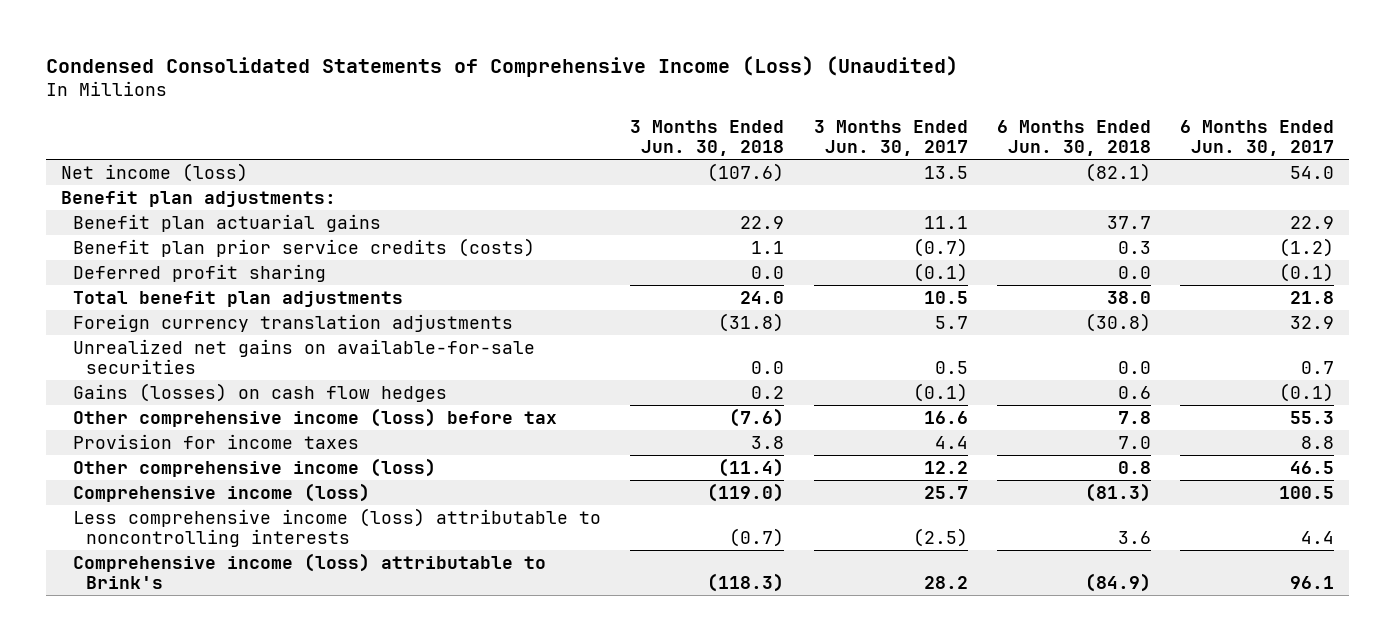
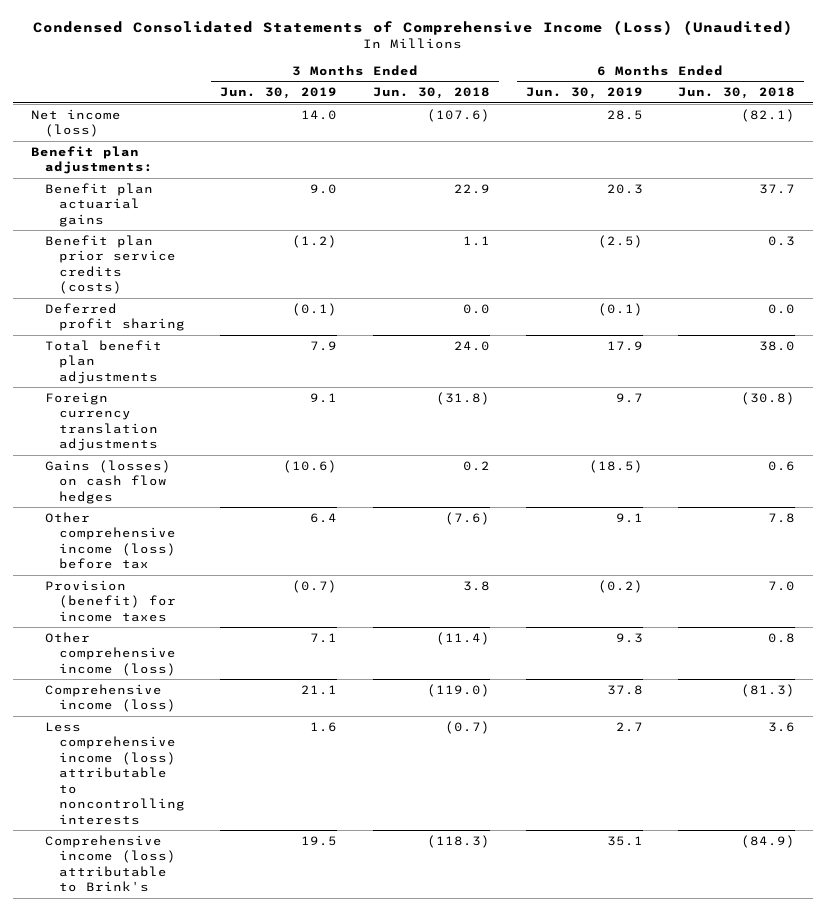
[813,119,968,156] 3 Months Ended Jun. 30, 2017 -> none
[1180,119,1335,156] 6 Months Ended Jun. 30, 2017 -> none
none -> [220,87,338,100] Jun. 30, 2019
none -> [525,87,643,100] Jun. 30, 2019
[73,338,536,374] Unrealized net gains on available-for-sale securities -> none
[73,433,360,449] Provision for income taxes -> [44,579,176,622] Provision (benefit) for income taxes

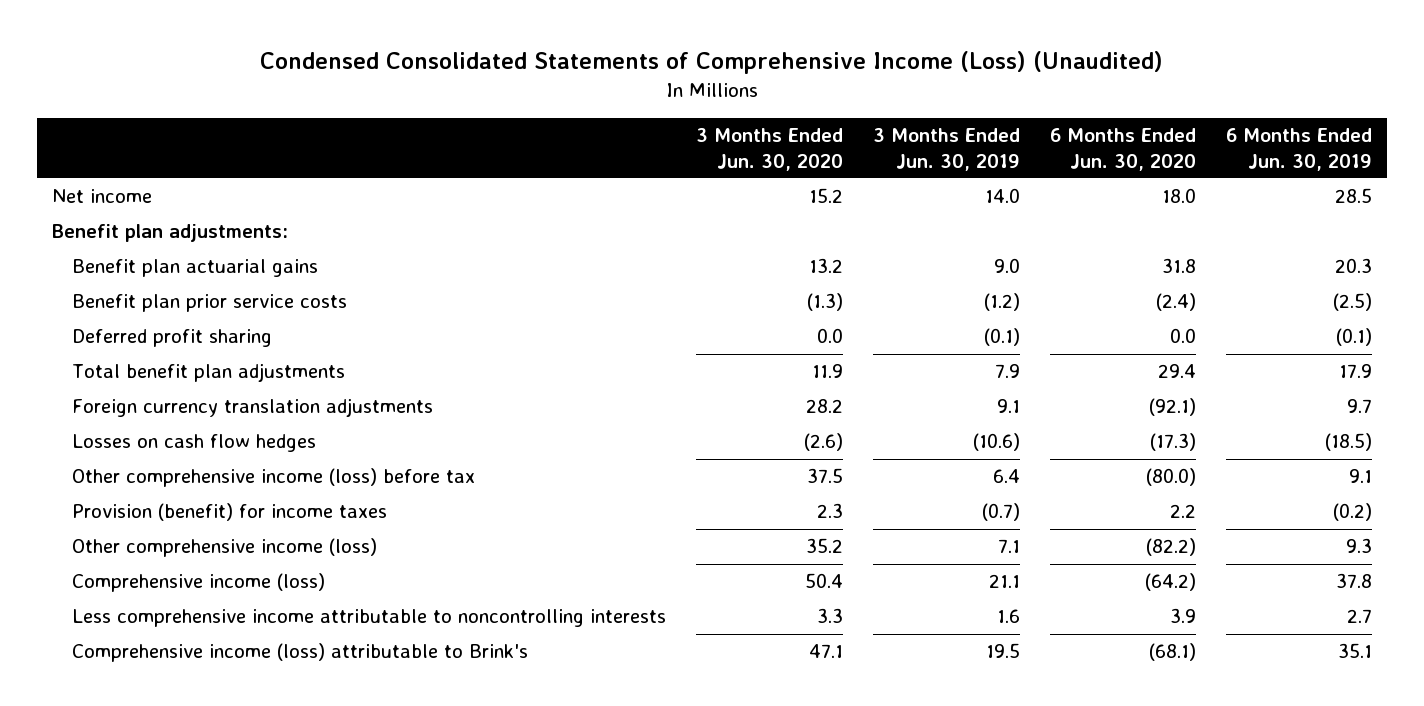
[372,87,490,100] Jun. 30, 2018 -> none
[678,87,796,100] Jun. 30, 2018 -> none
none -> [696,128,844,171] 3 Months Ended Jun. 30, 2020
none -> [1049,128,1196,171] 6 Months Ended Jun. 30, 2020
[30,108,121,138] Net income (loss) -> [52,189,153,204] Net income
[44,234,176,295] Benefit plan prior service credits (costs) -> [72,294,348,313] Benefit plan prior service costs
[44,459,171,504] Gains (losses) on cash flow hedges -> [72,434,317,453] Losses on cash flow hedges
[44,721,185,825] Less comprehensive income (loss) attributable to noncontrolling interests -> [72,609,667,628] Less comprehensive income attributable to noncontrolling interests

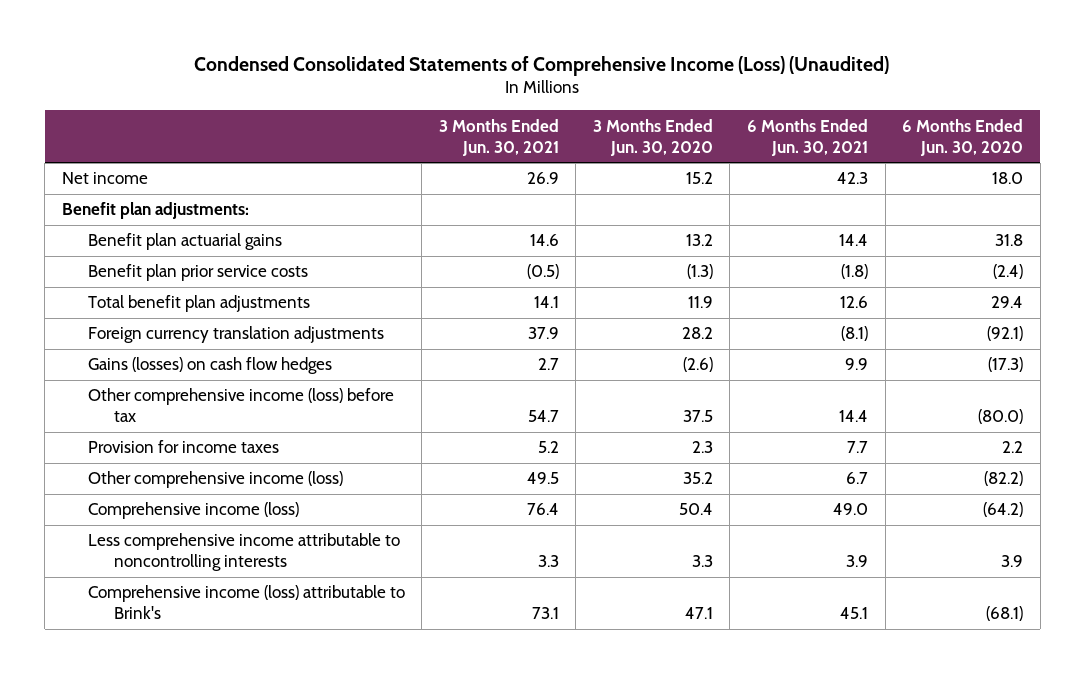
[872,128,1020,171] 3 Months Ended Jun. 30, 2019 -> none
[1225,128,1372,171] 6 Months Ended Jun. 30, 2019 -> none
none -> [438,118,559,156] 3 Months Ended Jun. 30, 2021
none -> [747,118,869,156] 6 Months Ended Jun. 30, 2021
[72,329,273,348] Deferred profit sharing -> none
[72,434,317,453] Losses on cash flow hedges -> [87,357,332,375] Gains (losses) on cash flow hedges
[72,503,388,522] Provision (benefit) for income taxes -> [87,440,279,454] Provision for income taxes

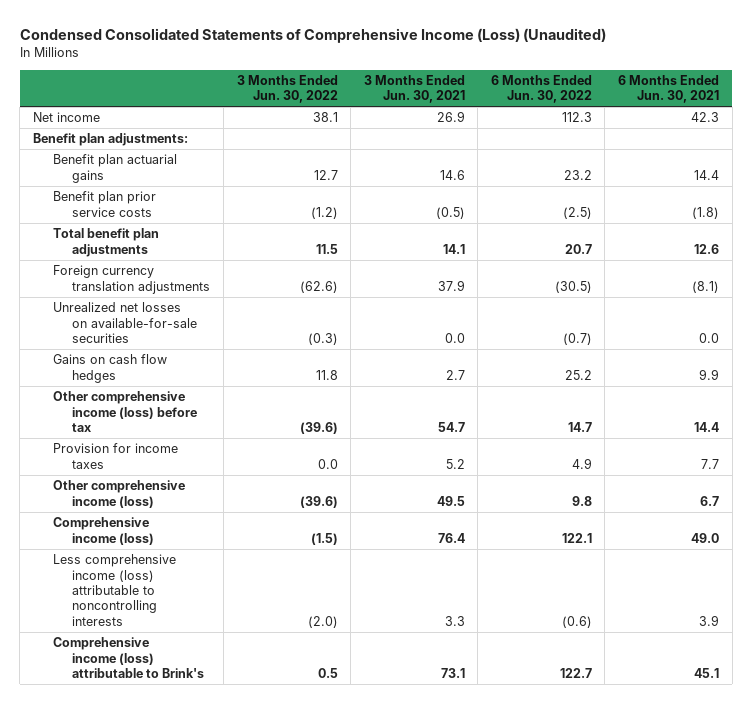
[592,118,713,156] 3 Months Ended Jun. 30, 2020 -> none
[902,118,1024,156] 6 Months Ended Jun. 30, 2020 -> none
none -> [236,74,338,104] 3 Months Ended Jun. 30, 2022
none -> [490,74,592,104] 6 Months Ended Jun. 30, 2022
none -> [52,302,198,343] Unrealized net losses on available-for-sale securities
[87,357,332,375] Gains (losses) on cash flow hedges -> [52,354,167,383] Gains on cash flow hedges
[87,533,400,572] Less comprehensive income attributable to noncontrolling interests -> [52,554,176,626] Less comprehensive income (loss) attributable to noncontrolling interests

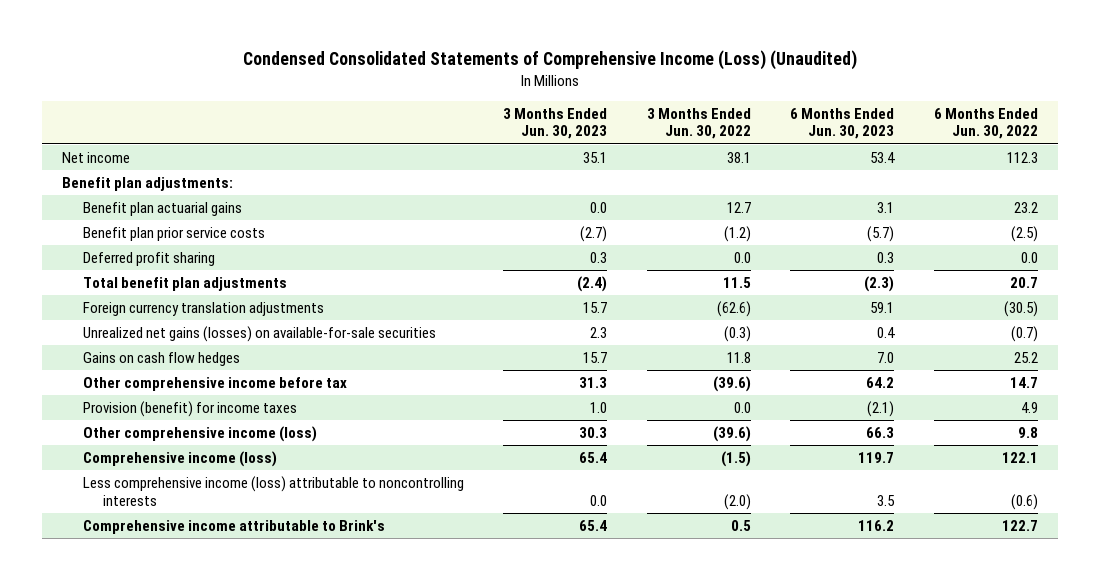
[363,74,465,104] 3 Months Ended Jun. 30, 2021 -> none
[618,74,720,104] 6 Months Ended Jun. 30, 2021 -> none
none -> [503,107,608,140] 3 Months Ended Jun. 30, 2023
none -> [790,107,895,140] 6 Months Ended Jun. 30, 2023
none -> [82,252,215,267] Deferred profit sharing
[52,302,198,343] Unrealized net losses on available-for-sale securities -> [82,326,436,343] Unrealized net gains (losses) on available-for-sale securities
[52,391,198,432] Other comprehensive income (loss) before tax -> [82,377,347,392] Other comprehensive income before tax
[52,443,178,469] Provision for income taxes -> [82,401,297,418] Provision (benefit) for income taxes
[52,637,205,678] Comprehensive income (loss) attributable to Brink's -> [82,520,385,535] Comprehensive income attributable to Brink's

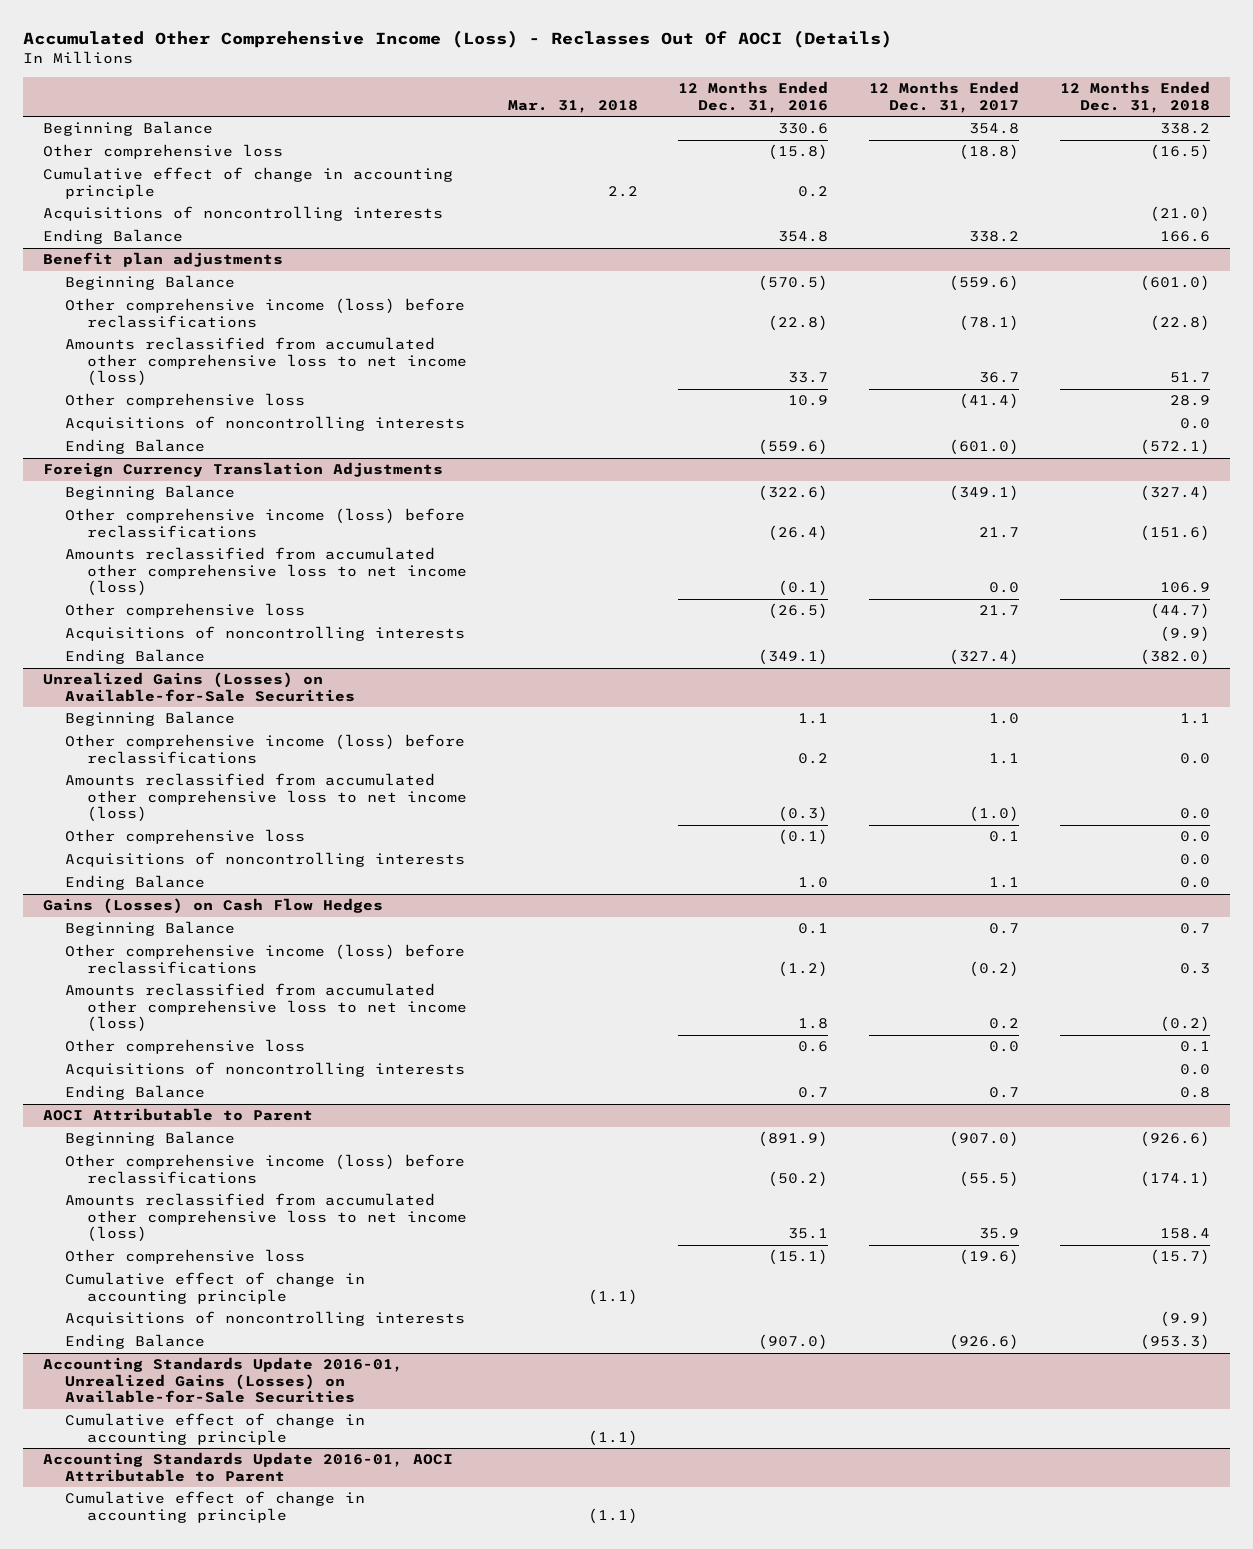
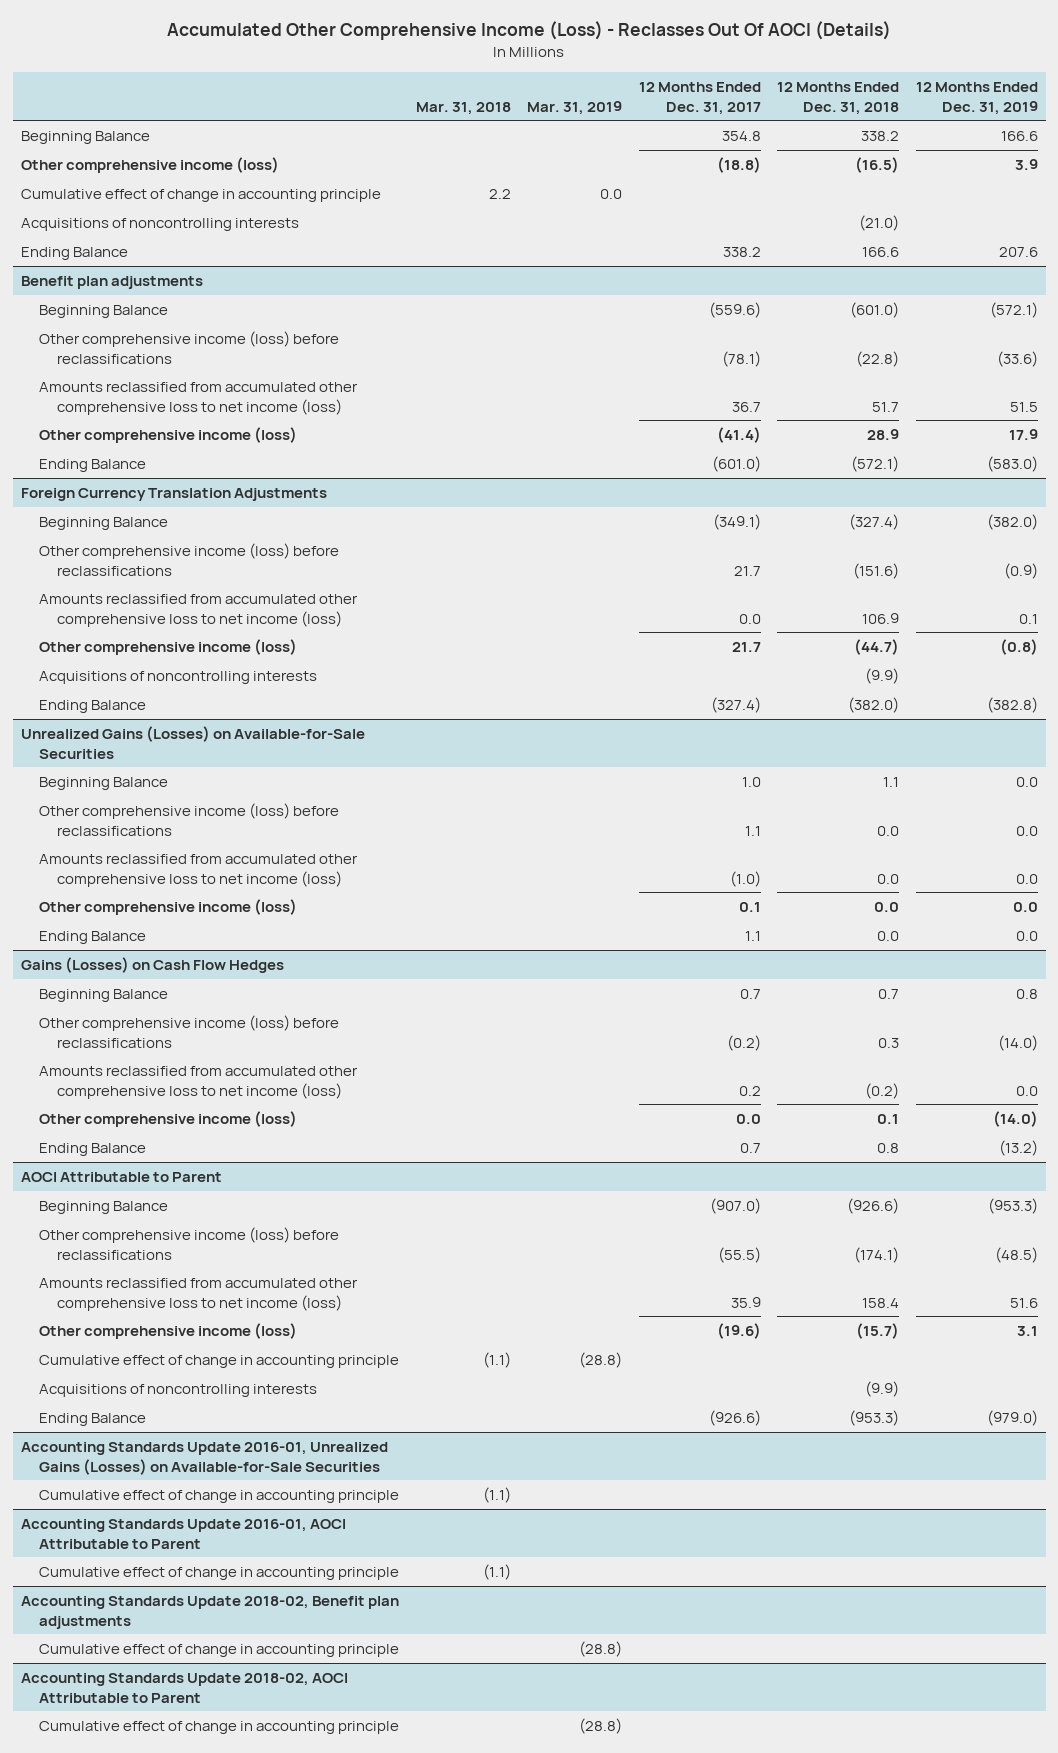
[678,80,829,113] 12 Months Ended Dec. 31, 2016 -> none
none -> [527,100,623,115] Mar. 31, 2019
none -> [915,81,1038,115] 12 Months Ended Dec. 31, 2019
[43,144,284,160] Other comprehensive loss -> [20,156,279,173] Other comprehensive income (loss)
[65,416,466,432] Acquisitions of noncontrolling interests -> none
[65,393,306,409] Other comprehensive loss -> [39,426,298,443] Other comprehensive income (loss)
[65,603,306,619] Other comprehensive loss -> [39,638,298,655] Other comprehensive income (loss)
[65,852,466,868] Acquisitions of noncontrolling interests -> none
[65,829,306,845] Other comprehensive loss -> [39,898,298,915] Other comprehensive income (loss)
[65,1062,466,1078] Acquisitions of noncontrolling interests -> none
[65,1039,306,1055] Other comprehensive loss -> [39,1110,298,1127] Other comprehensive income (loss)
[65,1249,306,1265] Other comprehensive loss -> [39,1322,298,1339] Other comprehensive income (loss)
none -> [20,1595,399,1629] Accounting Standards Update 2018-02, Benefit plan adjustments
none -> [39,1643,400,1657] Cumulative effect of change in accounting principle
none -> [20,1672,348,1703] Accounting Standards Update 2018-02, AOCI Attributable to Parent
none -> [39,1720,400,1734] Cumulative effect of change in accounting principle

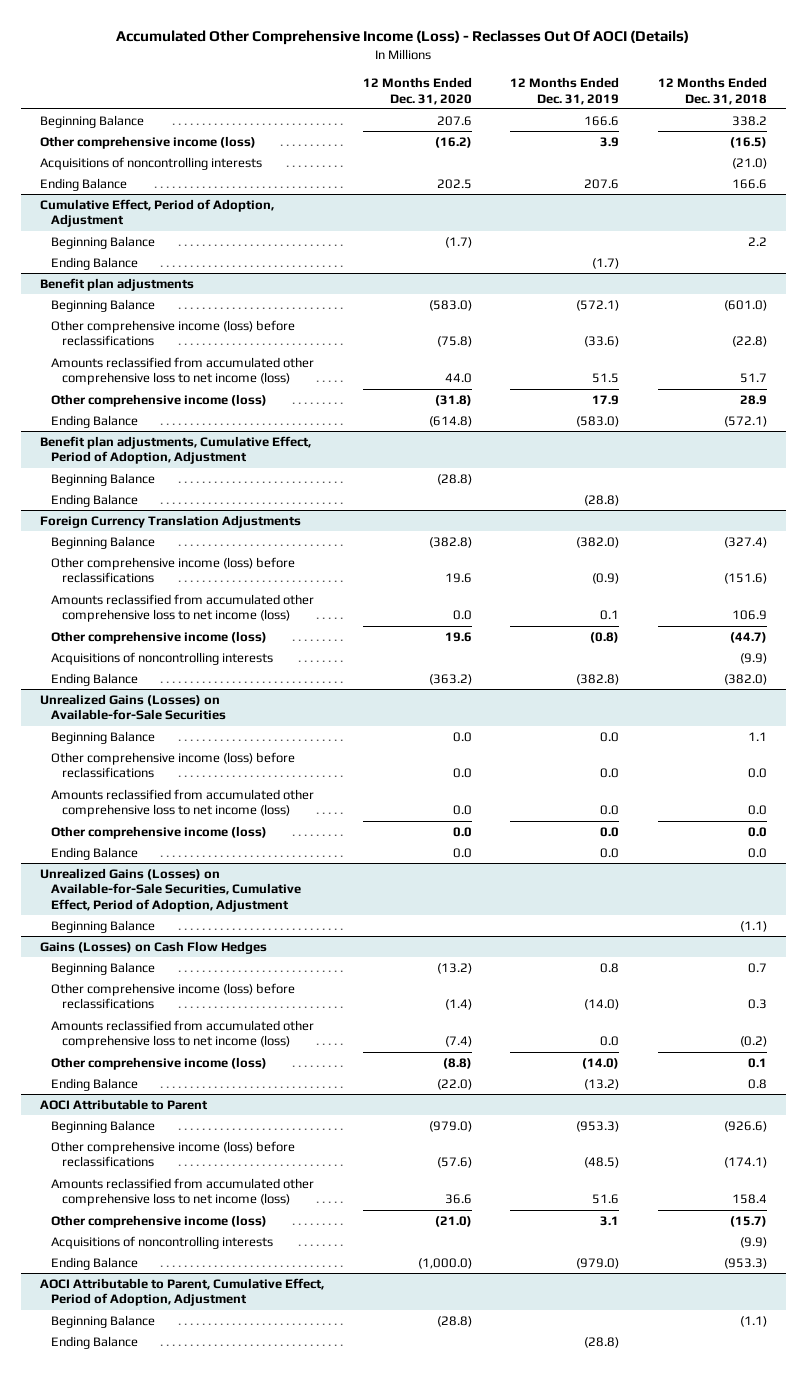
[415,101,511,115] Mar. 31, 2018 -> none
[527,100,623,115] Mar. 31, 2019 -> none
[638,81,761,115] 12 Months Ended Dec. 31, 2017 -> none
none -> [362,76,472,105] 12 Months Ended Dec. 31, 2020
[20,188,381,202] Cumulative effect of change in accounting principle -> none
none -> [40,198,275,228] Cumulative Effect, Period of Adoption, Adjustment
none -> [50,235,155,249] Beginning Balance
none -> [50,256,138,270] Ending Balance
none -> [40,435,312,465] Benefit plan adjustments, Cumulative Effect, Period of Adoption, Adjustment
none -> [50,472,155,486] Beginning Balance
none -> [50,493,138,507] Ending Balance
none -> [40,867,301,913] Unrealized Gains (Losses) on Available-for-Sale Securities, Cumulative Effect, Period of Adoption, Adjustment
none -> [50,919,155,933] Beginning Balance
[39,1354,400,1368] Cumulative effect of change in accounting principle -> none
[20,1441,388,1475] Accounting Standards Update 2016-01, Unrealized Gains (Losses) on Available-for-Sale Securities -> none
[39,1489,400,1503] Cumulative effect of change in accounting principle -> none
[20,1518,346,1549] Accounting Standards Update 2016-01, AOCI Attributable to Parent -> none
[39,1566,400,1580] Cumulative effect of change in accounting principle -> none
[20,1595,399,1629] Accounting Standards Update 2018-02, Benefit plan adjustments -> none
[39,1643,400,1657] Cumulative effect of change in accounting principle -> none
[20,1672,348,1703] Accounting Standards Update 2018-02, AOCI Attributable to Parent -> none
[39,1720,400,1734] Cumulative effect of change in accounting principle -> none
none -> [40,1277,325,1307] AOCI Attributable to Parent, Cumulative Effect, Period of Adoption, Adjustment
none -> [50,1314,155,1328] Beginning Balance
none -> [50,1335,138,1349] Ending Balance

